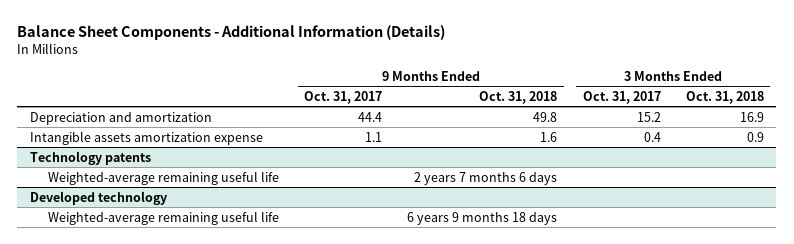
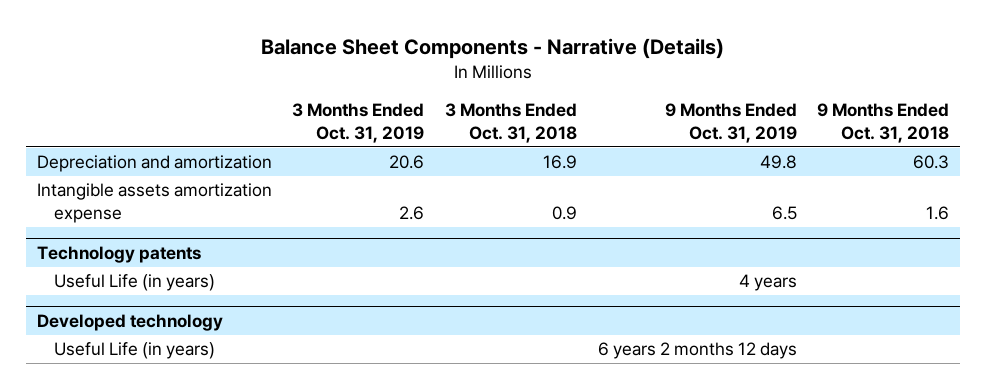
[17,24,446,40] Balance Sheet Components - Additional Information (Details) -> [261,37,725,59] Balance Sheet Components - Narrative (Details)
[304,90,383,104] Oct. 31, 2017 -> none
[582,90,661,104] Oct. 31, 2017 -> none
none -> [292,102,425,143] 3 Months Ended Oct. 31, 2019
none -> [664,102,797,143] 9 Months Ended Oct. 31, 2019
[533,111,558,122] 49.8 -> [913,155,950,170] 60.3
[48,170,280,185] Weighted-average remaining useful life -> none
none -> [53,274,215,292] Useful Life (in years)
[48,210,280,225] Weighted-average remaining useful life -> none
none -> [53,342,215,360] Useful Life (in years)

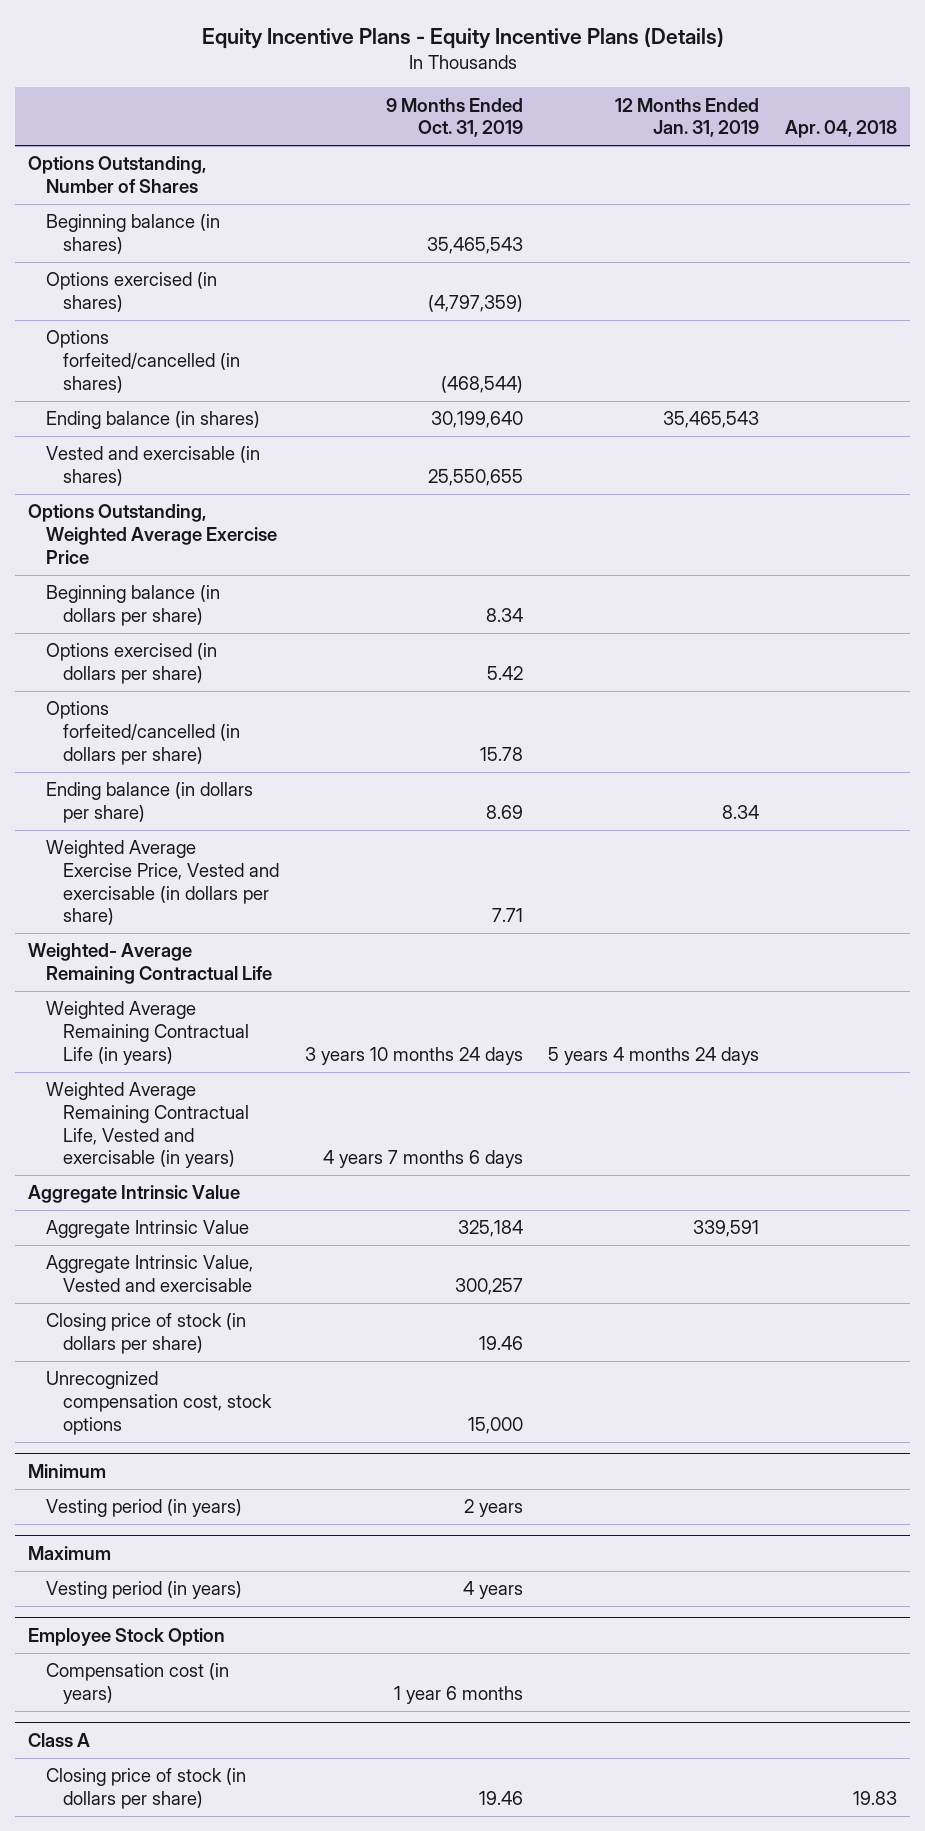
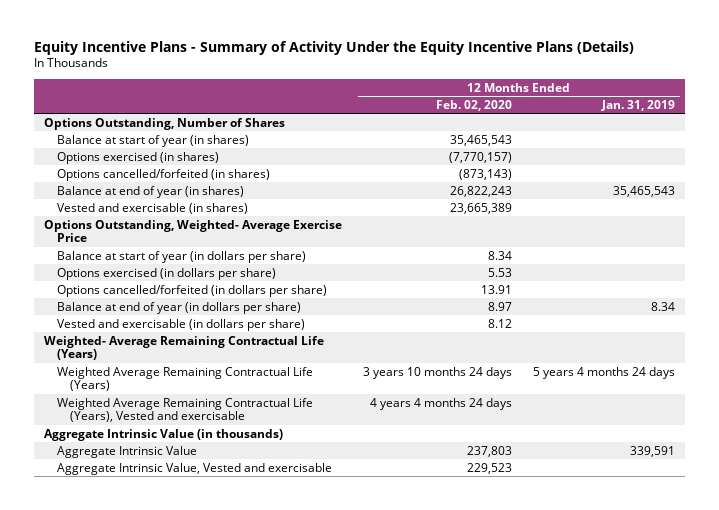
[201,26,724,49] Equity Incentive Plans - Equity Incentive Plans (Details) -> [33,40,634,55] Equity Incentive Plans - Summary of Activity Under the Equity Incentive Plans (Details)
[385,97,523,138] 9 Months Ended Oct. 31, 2019 -> none
[784,120,897,139] Apr. 04, 2018 -> none
none -> [436,99,513,111] Feb. 02, 2020
[45,214,220,255] Beginning balance (in shares) -> [57,134,250,147] Balance at start of year (in shares)
[45,330,241,393] Options forfeited/cancelled (in shares) -> [57,168,271,181] Options cancelled/forfeited (in shares)
[45,411,260,430] Ending balance (in shares) -> [57,185,245,198] Balance at end of year (in shares)
[28,504,277,564] Options Outstanding, Weighted Average Exercise Price -> [44,219,343,243] Options Outstanding, Weighted- Average Exercise Price
[45,585,220,627] Beginning balance (in dollars per share) -> [57,250,307,263] Balance at start of year (in dollars per share)
[45,701,241,765] Options forfeited/cancelled (in dollars per share) -> [57,284,328,297] Options cancelled/forfeited (in dollars per share)
[45,782,253,824] Ending balance (in dollars per share) -> [57,301,302,314] Balance at end of year (in dollars per share)
[45,840,280,926] Weighted Average Exercise Price, Vested and exercisable (in dollars per share) -> [57,318,306,331] Vested and exercisable (in dollars per share)
[28,943,272,985] Weighted- Average Remaining Contractual Life -> [44,335,325,361] Weighted- Average Remaining Contractual Life (Years)
[45,1001,250,1065] Weighted Average Remaining Contractual Life (in years) -> [57,366,314,392] Weighted Average Remaining Contractual Life (Years)
[45,1082,250,1169] Weighted Average Remaining Contractual Life, Vested and exercisable (in years) -> [57,397,314,423] Weighted Average Remaining Contractual Life (Years), Vested and exercisable
[28,1185,241,1204] Aggregate Intrinsic Value -> [44,428,284,441] Aggregate Intrinsic Value (in thousands)
[45,1313,246,1355] Closing price of stock (in dollars per share) -> none
[45,1371,273,1435] Unrecognized compensation cost, stock options -> none
[28,1463,107,1478] Minimum -> none
[45,1499,242,1518] Vesting period (in years) -> none
[28,1545,112,1560] Maximum -> none
[45,1581,242,1600] Vesting period (in years) -> none
[28,1627,226,1646] Employee Stock Option -> none
[45,1663,229,1705] Compensation cost (in years) -> none
[28,1732,91,1747] Class A -> none
[45,1768,246,1810] Closing price of stock (in dollars per share) -> none

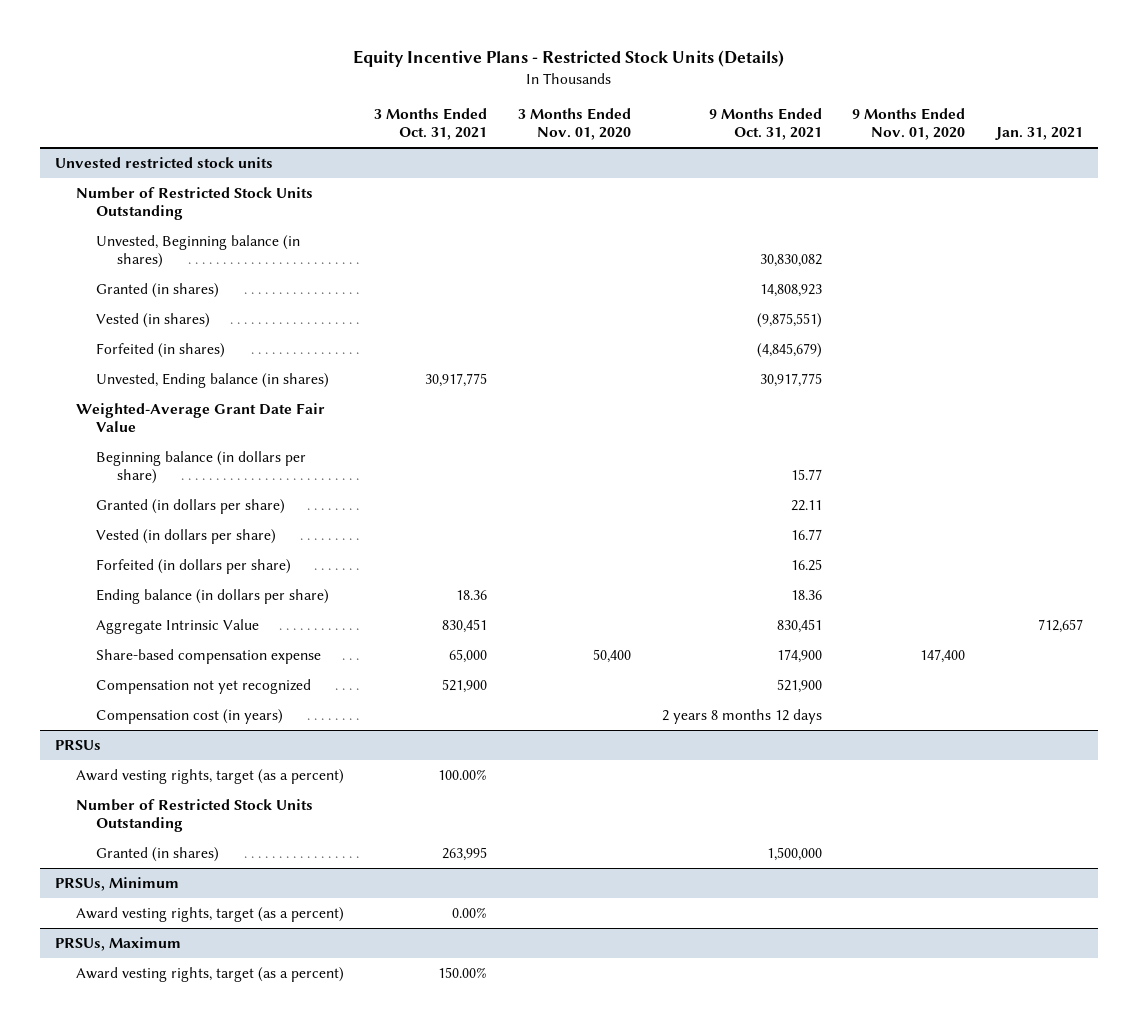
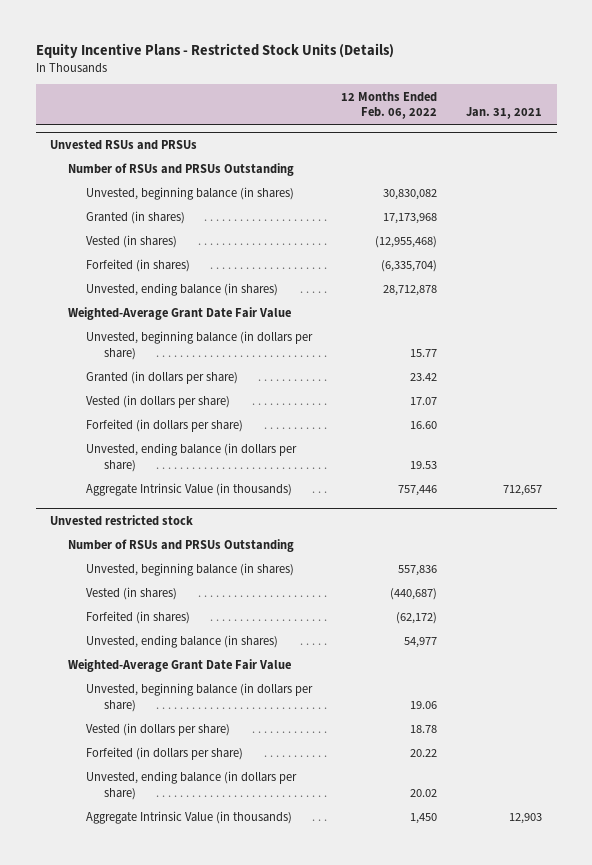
[374,108,488,141] 3 Months Ended Oct. 31, 2021 -> none
[517,108,631,141] 3 Months Ended Nov. 01, 2020 -> none
[708,108,822,141] 9 Months Ended Oct. 31, 2021 -> none
[852,108,966,141] 9 Months Ended Nov. 01, 2020 -> none
none -> [341,91,438,120] 12 Months Ended Feb. 06, 2022
[54,157,273,169] Unvested restricted stock units -> [50,140,198,151] Unvested RSUs and PRSUs
[75,187,313,221] Number of Restricted Stock Units Outstanding -> [68,163,295,177] Number of RSUs and PRSUs Outstanding
[96,235,301,269] Unvested, Beginning balance (in shares) -> [85,187,294,201] Unvested, beginning balance (in shares)
[96,373,330,389] Unvested, Ending balance (in shares) -> [85,283,278,297] Unvested, ending balance (in shares)
[96,451,307,485] Beginning balance (in dollars per share) -> [85,331,313,360] Unvested, beginning balance (in dollars per share)
[96,649,322,665] Share-based compensation expense -> none
[96,679,312,695] Compensation not yet recognized -> none
[96,709,284,725] Compensation cost (in years) -> none
[54,740,101,751] PRSUs -> none
[75,769,344,785] Award vesting rights, target (as a percent) -> none
[75,799,313,833] Number of Restricted Stock Units Outstanding -> none
[96,847,220,863] Granted (in shares) -> none
[54,877,179,892] PRSUs, Minimum -> none
[75,907,344,923] Award vesting rights, target (as a percent) -> none
[54,937,181,952] PRSUs, Maximum -> none
[75,967,344,983] Award vesting rights, target (as a percent) -> none
[96,589,330,605] Ending balance (in dollars per share) -> [85,443,297,472] Unvested, ending balance (in dollars per share)
[96,619,260,635] Aggregate Intrinsic Value -> [85,483,292,497] Aggregate Intrinsic Value (in thousands)
none -> [50,515,194,527] Unvested restricted stock
none -> [68,539,295,553] Number of RSUs and PRSUs Outstanding
none -> [85,563,294,577] Unvested, beginning balance (in shares)
none -> [85,587,177,601] Vested (in shares)
none -> [85,611,190,625] Forfeited (in shares)
none -> [85,635,278,649] Unvested, ending balance (in shares)
none -> [68,659,292,673] Weighted-Average Grant Date Fair Value
none -> [85,683,313,712] Unvested, beginning balance (in dollars per share)
none -> [85,723,230,737] Vested (in dollars per share)
none -> [85,747,243,761] Forfeited (in dollars per share)
none -> [85,771,297,800] Unvested, ending balance (in dollars per share)
none -> [85,811,292,825] Aggregate Intrinsic Value (in thousands)

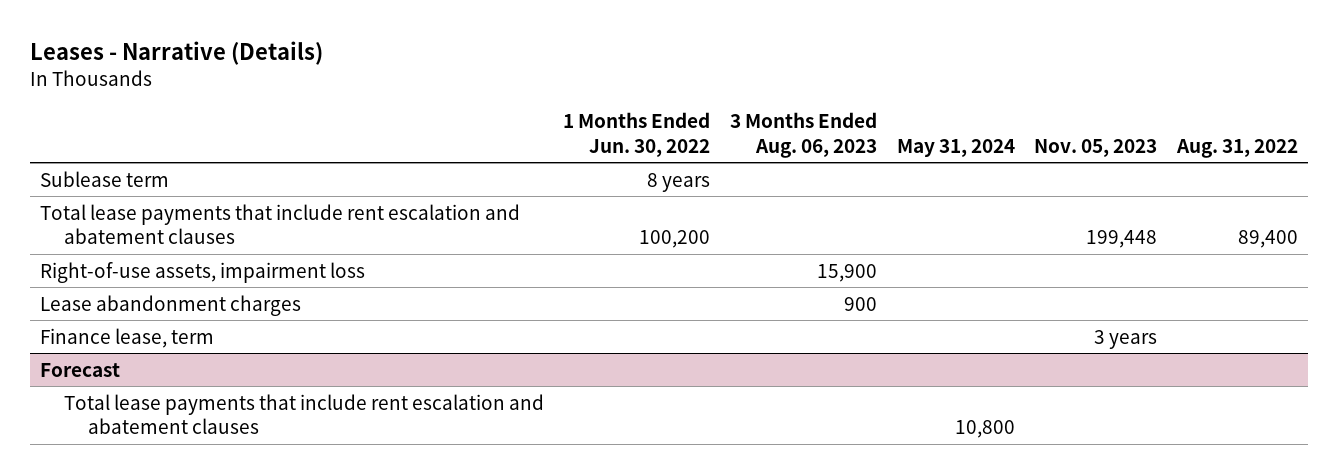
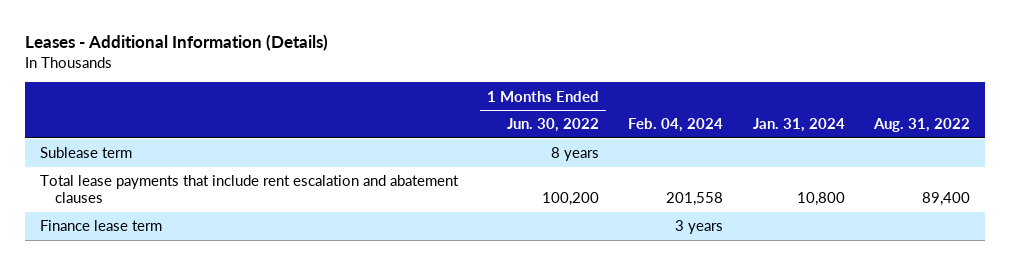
[30,40,324,65] Leases - Narrative (Details) -> [24,33,328,51] Leases - Additional Information (Details)
[730,112,878,158] 3 Months Ended Aug. 06, 2023 -> none
[896,138,1015,157] May 31, 2024 -> none
[1034,138,1158,157] Nov. 05, 2023 -> none
none -> [628,118,724,133] Feb. 04, 2024
none -> [752,118,845,133] Jan. 31, 2024
[40,261,366,283] Right-of-use assets, impairment loss -> none
[40,294,302,316] Lease abandonment charges -> none
[40,362,121,377] Forecast -> none
[63,393,544,435] Total lease payments that include rent escalation and abatement clauses -> none
[40,327,215,348] Finance lease, term -> [39,220,162,232] Finance lease term

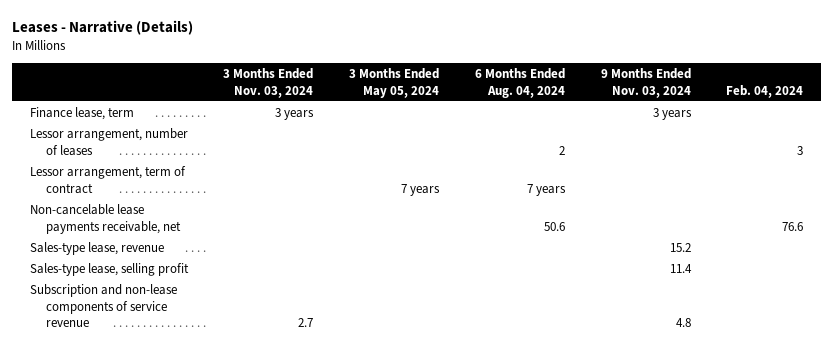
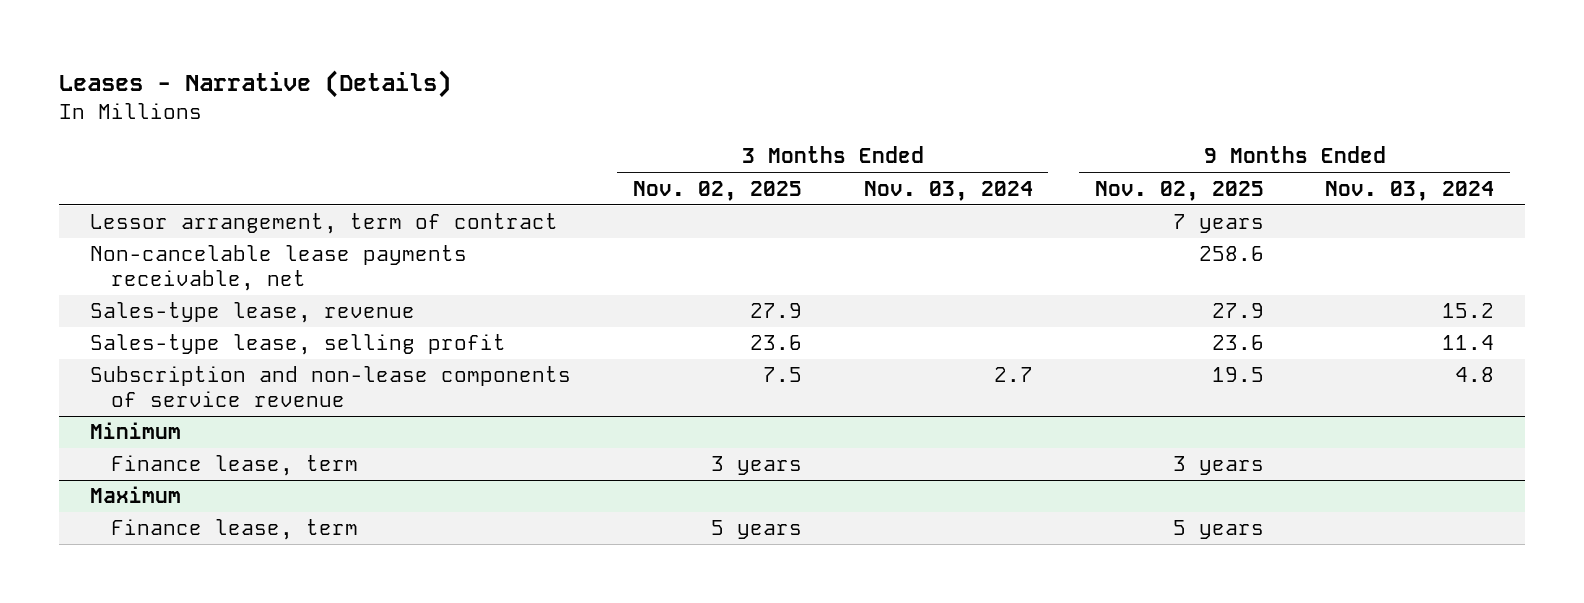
[349,68,440,98] 3 Months Ended May 05, 2024 -> none
[474,68,565,98] 6 Months Ended Aug. 04, 2024 -> none
[726,84,804,98] Feb. 04, 2024 -> none
none -> [632,180,802,201] Nov. 02, 2025
none -> [1094,180,1264,201] Nov. 02, 2025
[29,106,134,120] Finance lease, term -> none
[29,127,188,156] Lessor arrangement, number of leases -> none
none -> [89,422,181,440] Minimum
none -> [110,455,358,477] Finance lease, term
none -> [89,486,181,504] Maximum
none -> [110,519,358,541] Finance lease, term

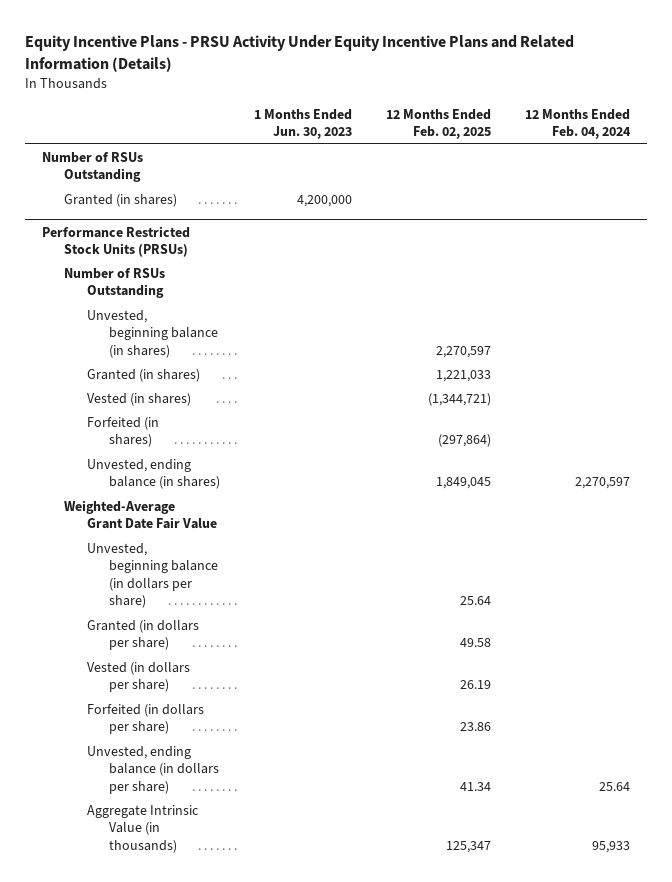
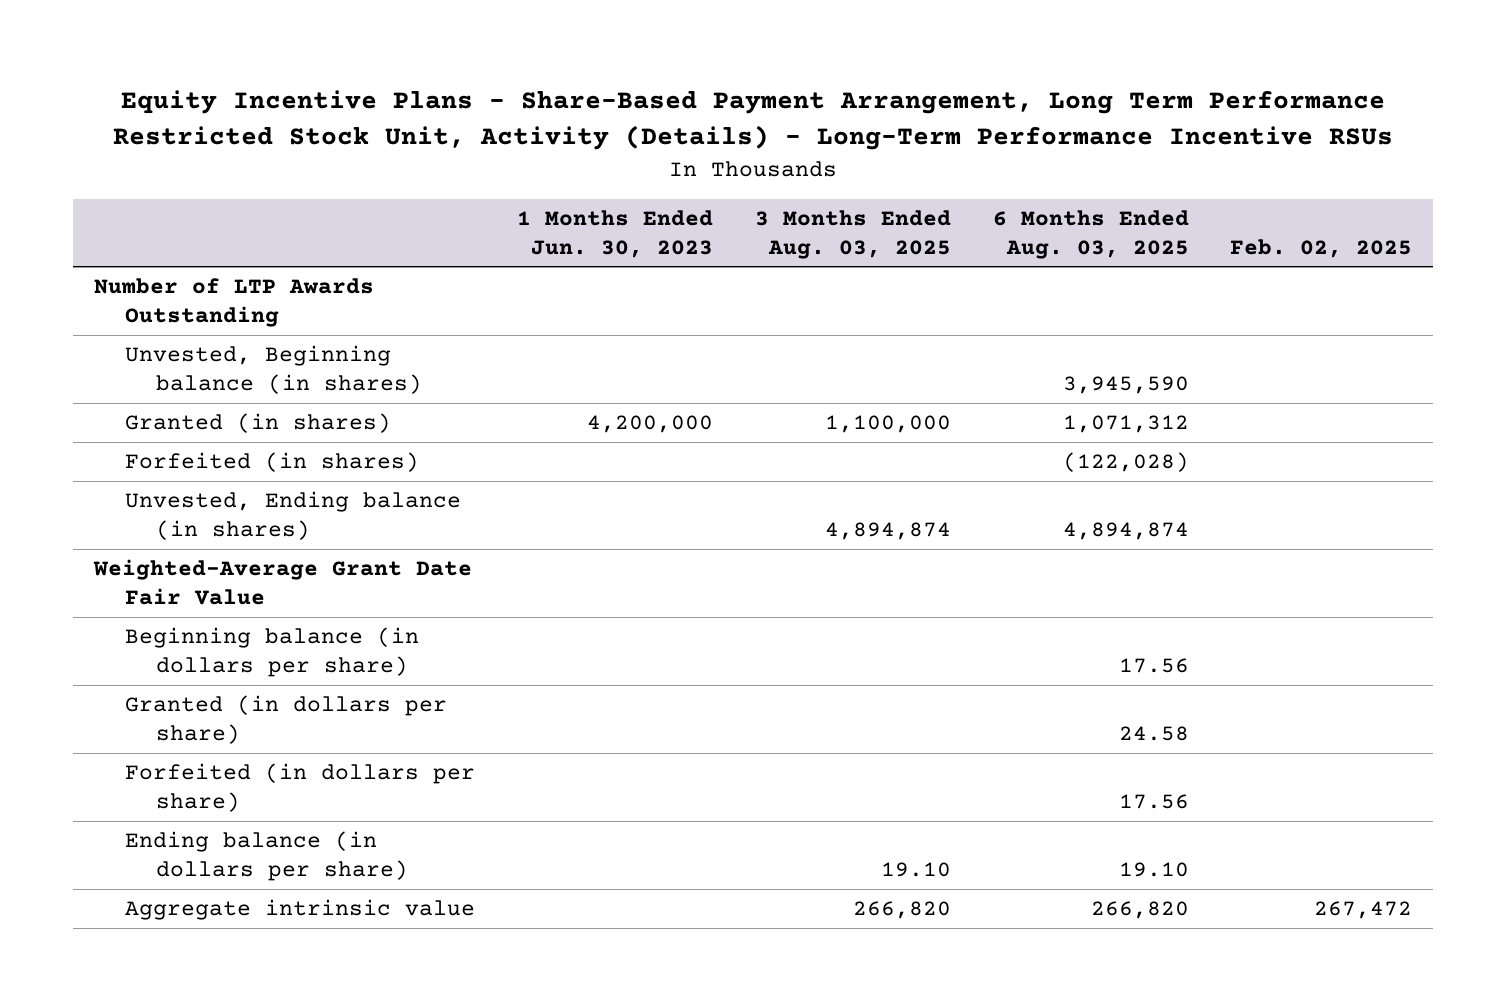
[25,34,575,72] Equity Incentive Plans - PRSU Activity Under Equity Incentive Plans and Related Information (Details) -> [113,90,1394,151] Equity Incentive Plans - Share-Based Payment Arrangement, Long Term Performance Restricted Stock Unit, Activity (Details) - Long-Term Performance Incentive RSUs
[385,108,491,140] 12 Months Ended Feb. 02, 2025 -> none
[524,108,631,140] 12 Months Ended Feb. 04, 2024 -> none
none -> [754,209,951,259] 3 Months Ended Aug. 03, 2025
none -> [992,209,1189,259] 6 Months Ended Aug. 03, 2025
none -> [1230,238,1413,258] Feb. 02, 2025
[42,151,144,183] Number of RSUs Outstanding -> [93,278,374,328] Number of LTP Awards Outstanding
none -> [124,345,422,395] Unvested, Beginning balance (in shares)
[42,225,191,257] Performance Restricted Stock Units (PRSUs) -> none
[64,267,166,299] Number of RSUs Outstanding -> none
[86,309,218,358] Unvested, beginning balance (in shares) -> none
[86,368,200,382] Granted (in shares) -> none
[86,392,191,406] Vested (in shares) -> none
[86,416,159,448] Forfeited (in shares) -> none
[86,458,220,490] Unvested, ending balance (in shares) -> none
[64,499,217,530] Weighted-Average Grant Date Fair Value -> none
[86,542,218,609] Unvested, beginning balance (in dollars per share) -> none
[86,619,199,651] Granted (in dollars per share) -> none
[86,661,190,693] Vested (in dollars per share) -> none
[86,703,204,735] Forfeited (in dollars per share) -> none
[86,745,219,794] Unvested, ending balance (in dollars per share) -> none
[86,804,199,853] Aggregate Intrinsic Value (in thousands) -> none
none -> [124,452,419,473] Forfeited (in shares)
none -> [124,491,461,541] Unvested, Ending balance (in shares)
none -> [92,559,472,606] Weighted-Average Grant Date Fair Value
none -> [124,627,419,678] Beginning balance (in dollars per share)
none -> [124,695,447,745] Granted (in dollars per share)
none -> [124,763,475,813] Forfeited (in dollars per share)
none -> [124,831,408,882] Ending balance (in dollars per share)
none -> [124,899,475,921] Aggregate intrinsic value

